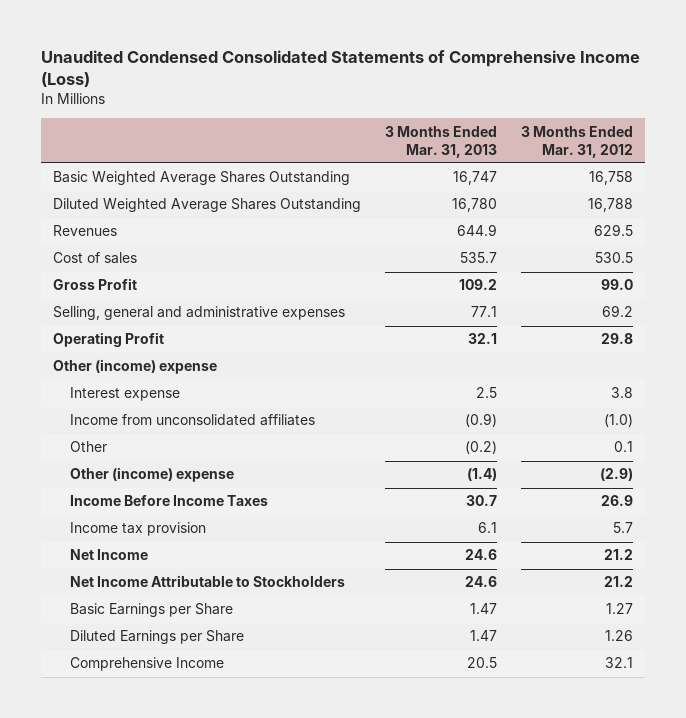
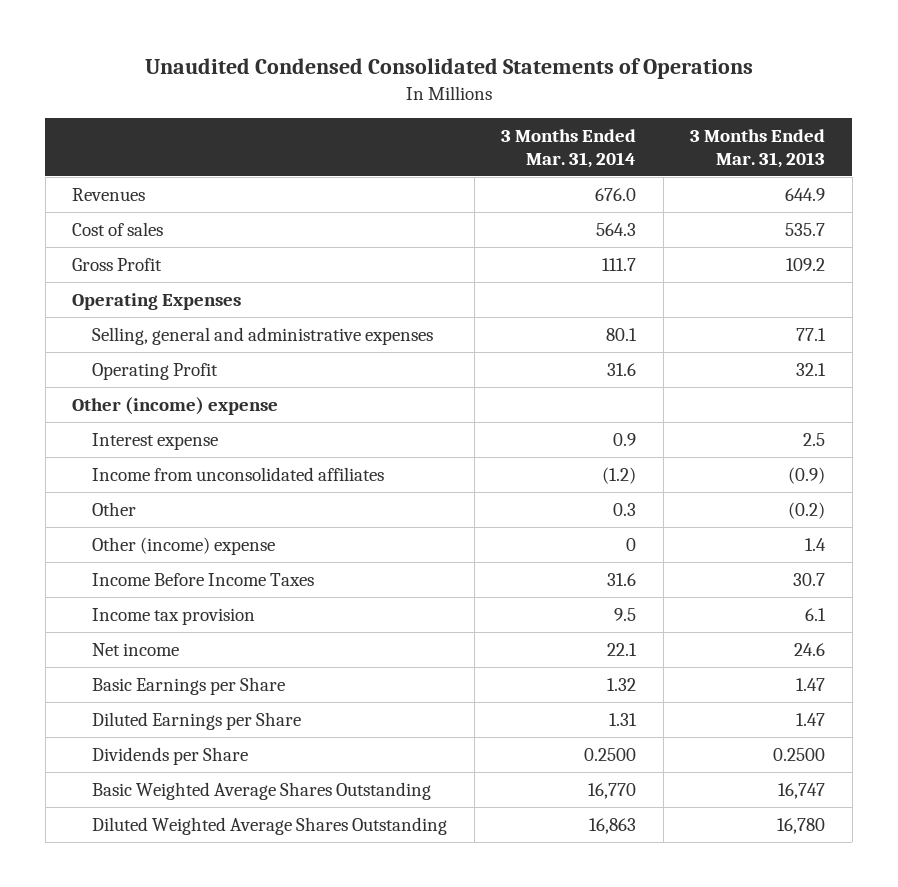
[40,49,640,87] Unaudited Condensed Consolidated Statements of Comprehensive Income (Loss) -> [144,58,753,80] Unaudited Condensed Consolidated Statements of Operations
[521,125,634,158] 3 Months Ended Mar. 31, 2012 -> none
none -> [501,129,637,168] 3 Months Ended Mar. 31, 2014
none -> [72,292,242,310] Operating Expenses
[467,468,498,482] (1.4) -> [805,537,827,551] 1.4
[70,549,149,561] Net Income -> none
[70,575,346,588] Net Income Attributable to Stockholders -> [92,642,180,656] Net income
[70,657,225,672] Comprehensive Income -> none
none -> [92,746,249,765] Dividends per Share
[53,171,351,186] Basic Weighted Average Shares Outstanding -> [92,781,432,800] Basic Weighted Average Shares Outstanding
[53,198,362,213] Diluted Weighted Average Shares Outstanding -> [92,816,448,835] Diluted Weighted Average Shares Outstanding

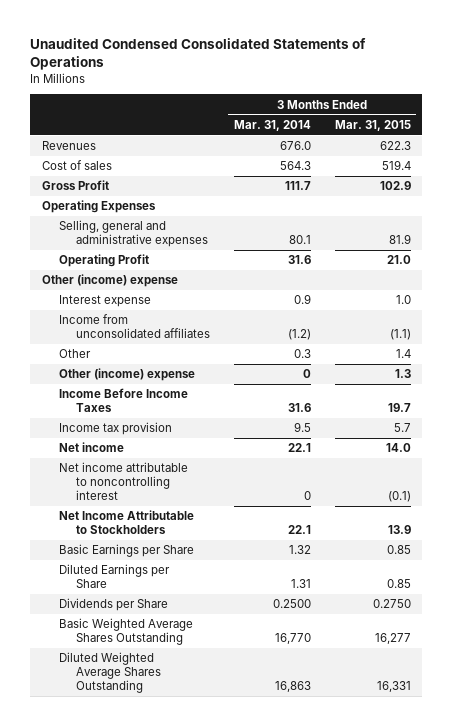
[690,129,826,168] 3 Months Ended Mar. 31, 2013 -> none
none -> [334,120,411,132] Mar. 31, 2015
none -> [59,462,189,501] Net income attributable to noncontrolling interest
none -> [59,510,195,535] Net Income Attributable to Stockholders

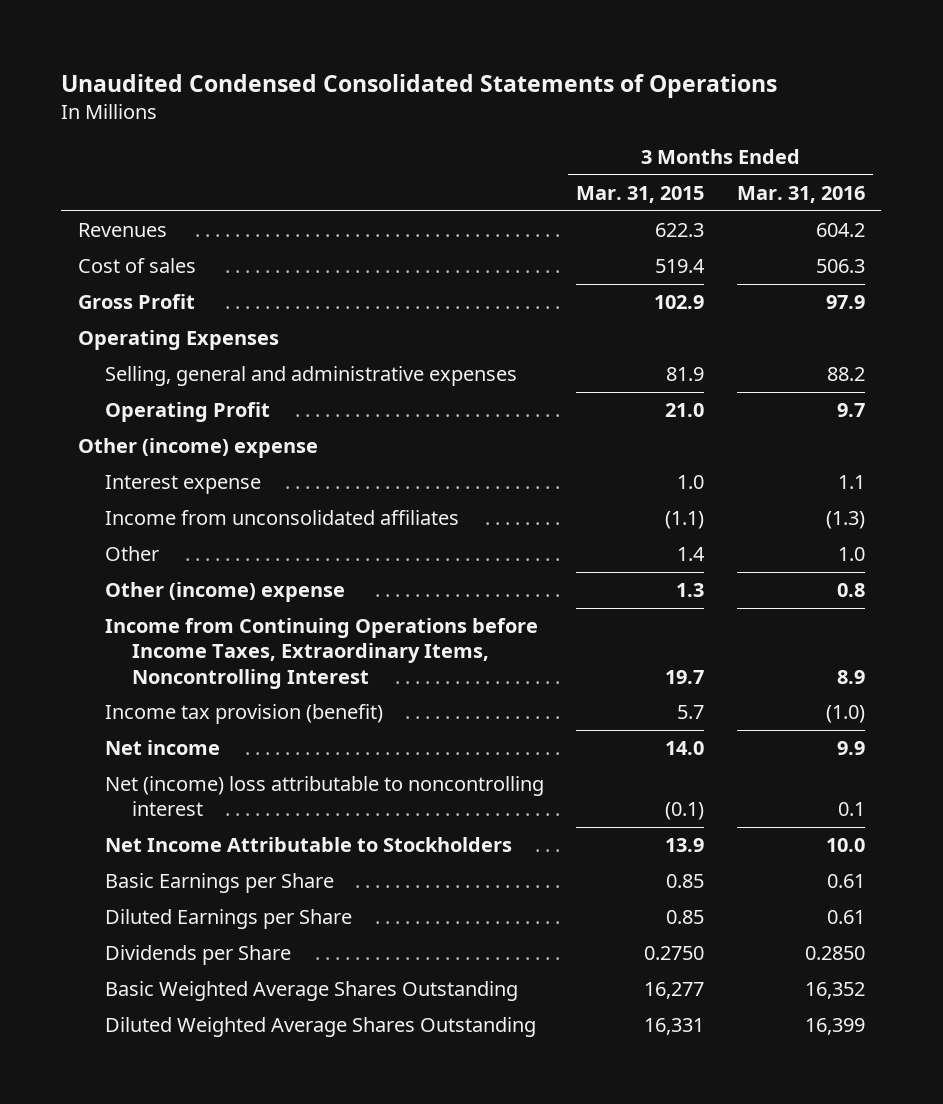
[233,120,311,132] Mar. 31, 2014 -> none
none -> [736,186,865,204] Mar. 31, 2016
[59,388,189,413] Income Before Income Taxes -> [104,618,538,689] Income from Continuing Operations before Income Taxes, Extraordinary Items, Noncontrolling Interest
[59,422,173,436] Income tax provision -> [104,704,383,725] Income tax provision (benefit)
[59,462,189,501] Net income attributable to noncontrolling interest -> [104,776,544,817] Net (income) loss attributable to noncontrolling interest

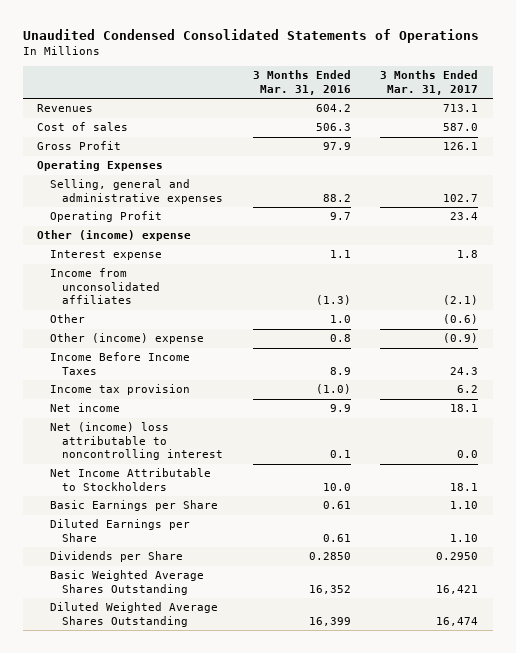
[576,186,705,204] Mar. 31, 2015 -> none
none -> [380,70,479,95] 3 Months Ended Mar. 31, 2017
[104,618,538,689] Income from Continuing Operations before Income Taxes, Extraordinary Items, Noncontrolling Interest -> [49,352,190,375] Income Before Income Taxes
[104,704,383,725] Income tax provision (benefit) -> [49,384,190,396] Income tax provision

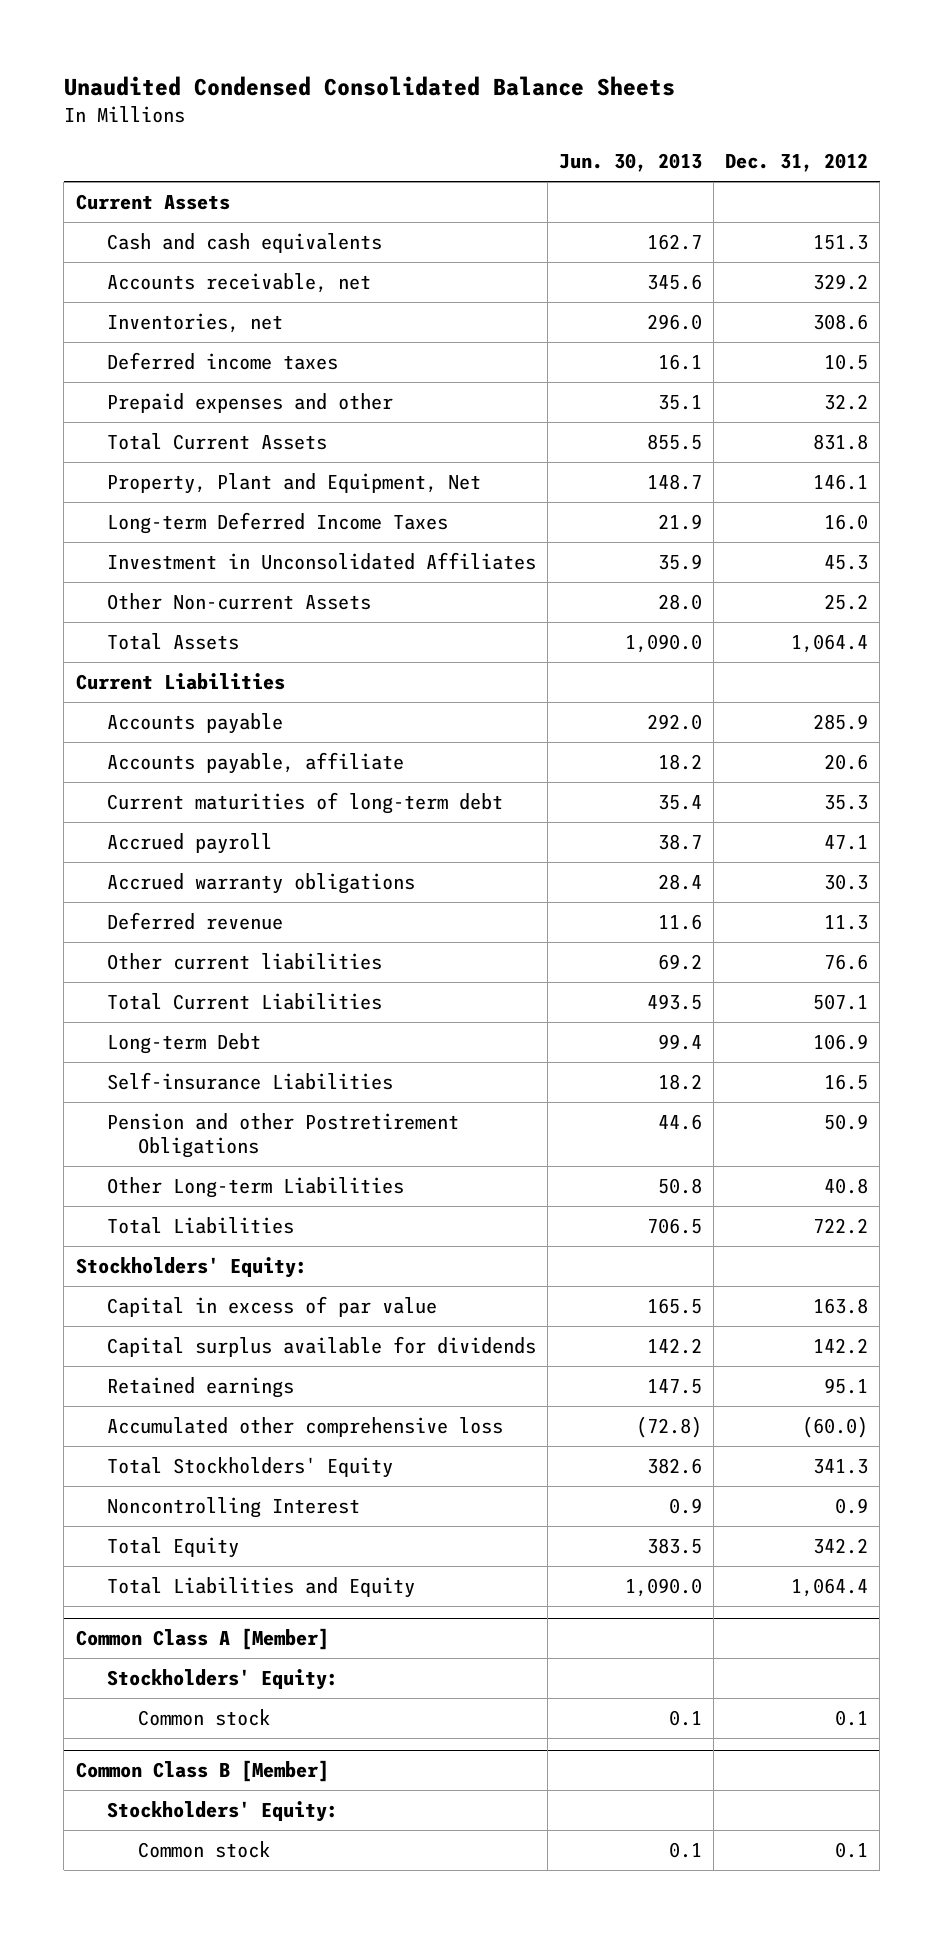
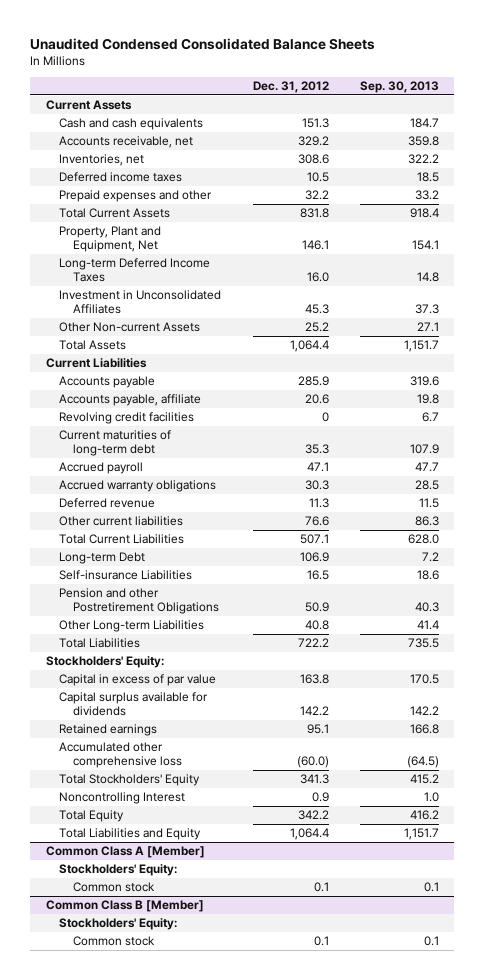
[558,153,702,173] Jun. 30, 2013 -> none
none -> [359,80,439,93] Sep. 30, 2013
none -> [59,412,195,425] Revolving credit facilities

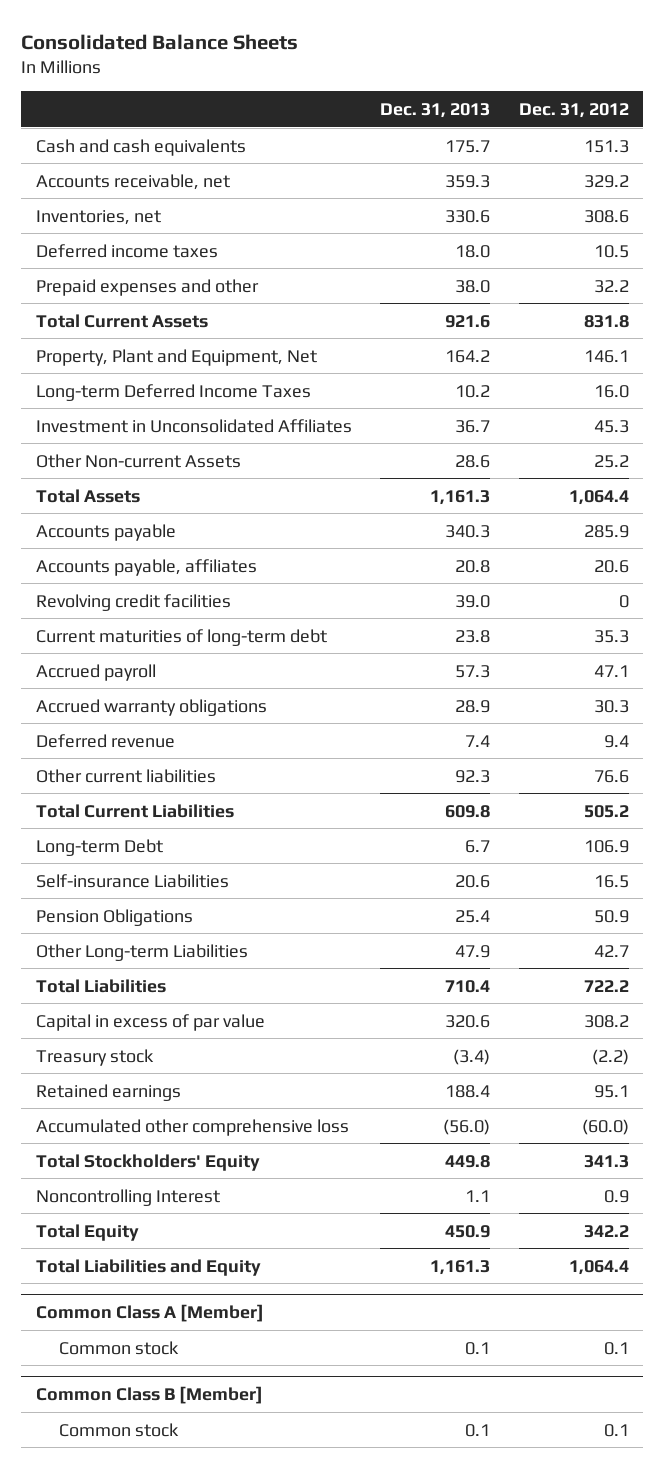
[29,37,375,50] Unaudited Condensed Consolidated Balance Sheets -> [21,34,299,51] Consolidated Balance Sheets
[359,80,439,93] Sep. 30, 2013 -> none
none -> [380,102,491,118] Dec. 31, 2013
[45,100,132,111] Current Assets -> none
[45,358,147,369] Current Liabilities -> none
[59,394,202,407] Accounts payable, affiliate -> [35,558,257,576] Accounts payable, affiliates
[308,498,329,509] 11.3 -> [603,734,629,748] 9.4
[299,534,329,545] 507.1 -> [583,804,629,818] 505.2
[59,588,220,614] Pension and other Postretirement Obligations -> [35,908,193,926] Pension Obligations
[304,620,329,631] 40.8 -> [593,944,629,957] 42.7
[45,656,164,669] Stockholders' Equity: -> none
[59,692,209,716] Capital surplus available for dividends -> none
[299,674,329,685] 163.8 -> [583,1014,629,1028] 308.2
none -> [35,1048,154,1066] Treasury stock
[59,864,178,877] Stockholders' Equity: -> none
[59,918,178,931] Stockholders' Equity: -> none

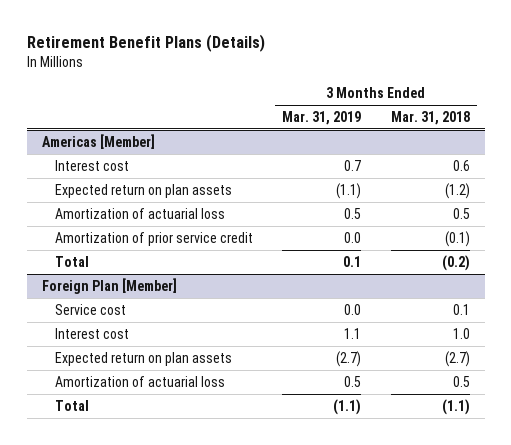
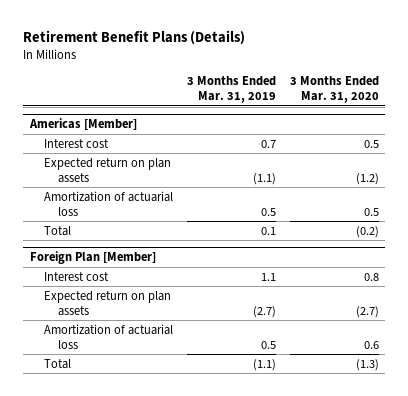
[390,110,470,125] Mar. 31, 2018 -> none
none -> [289,76,379,104] 3 Months Ended Mar. 31, 2020
[54,231,253,246] Amortization of prior service credit -> none
[54,303,126,315] Service cost -> none

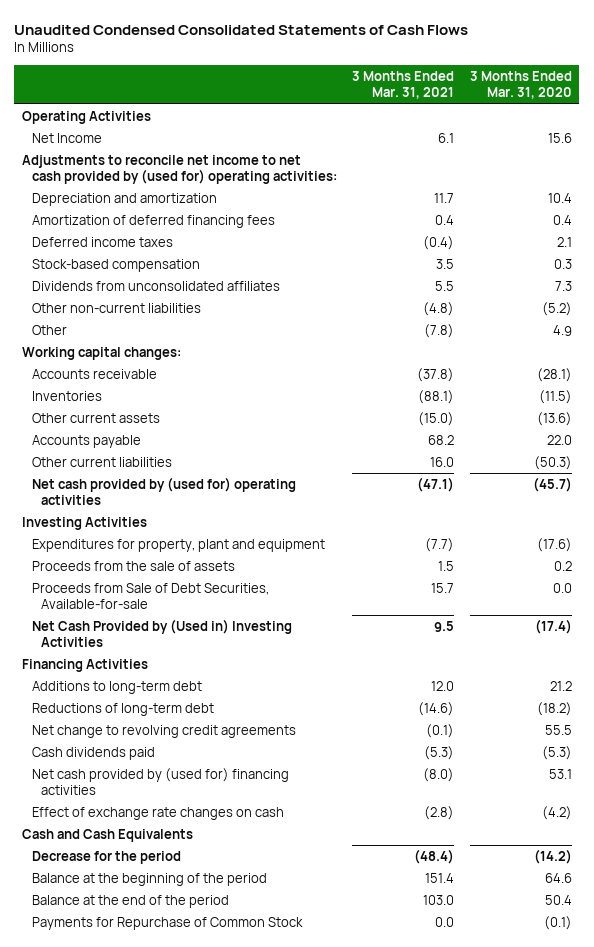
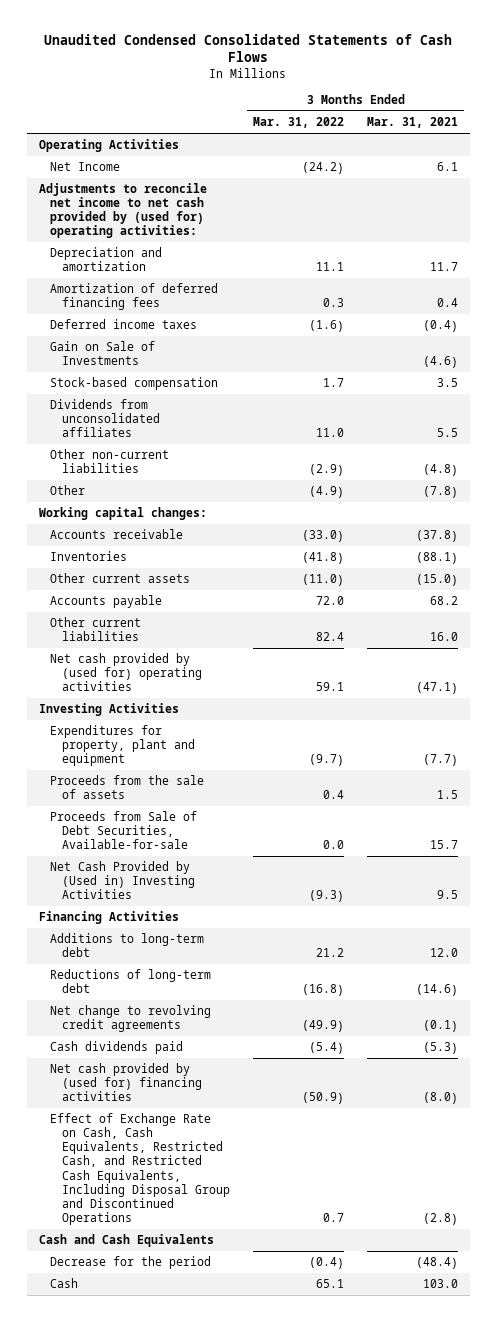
[469,71,572,100] 3 Months Ended Mar. 31, 2020 -> none
none -> [253,117,345,129] Mar. 31, 2022
none -> [50,341,156,366] Gain on Sale of Investments
[31,806,284,820] Effect of exchange rate changes on cash -> none
none -> [50,1113,231,1225] Effect of Exchange Rate on Cash, Cash Equivalents, Restricted Cash, and Restricted Cash Equivalents, Including Disposal Group and Discontinued Operations
[31,872,267,886] Balance at the beginning of the period -> none
[31,894,229,908] Balance at the end of the period -> none
[31,916,303,930] Payments for Repurchase of Common Stock -> none
none -> [50,1278,79,1289] Cash

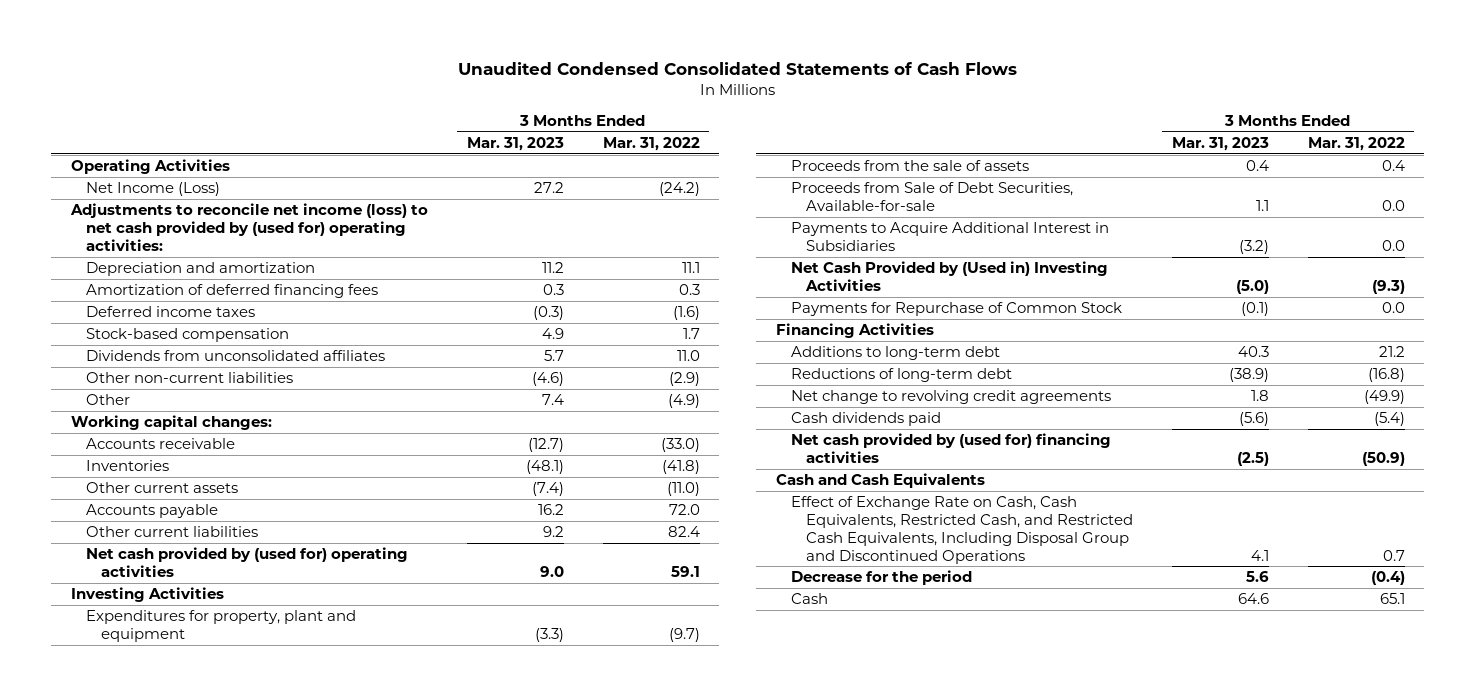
[367,117,459,129] Mar. 31, 2021 -> none
none -> [466,137,564,152] Mar. 31, 2023
[50,162,121,172] Net Income -> [85,182,220,197] Net Income (Loss)
[38,183,207,239] Adjustments to reconcile net income to net cash provided by (used for) operating activities: -> [69,203,428,251] Adjustments to reconcile net income (loss) to net cash provided by (used for) operating activities:
[50,341,156,366] Gain on Sale of Investments -> none
none -> [790,222,1109,252] Payments to Acquire Additional Interest in Subsidiaries
none -> [790,302,1122,317] Payments for Repurchase of Common Stock
[50,1113,231,1225] Effect of Exchange Rate on Cash, Cash Equivalents, Restricted Cash, and Restricted Cash Equivalents, Including Disposal Group and Discontinued Operations -> [790,496,1134,564] Effect of Exchange Rate on Cash, Cash Equivalents, Restricted Cash, and Restricted Cash Equivalents, Including Disposal Group and Discontinued Operations

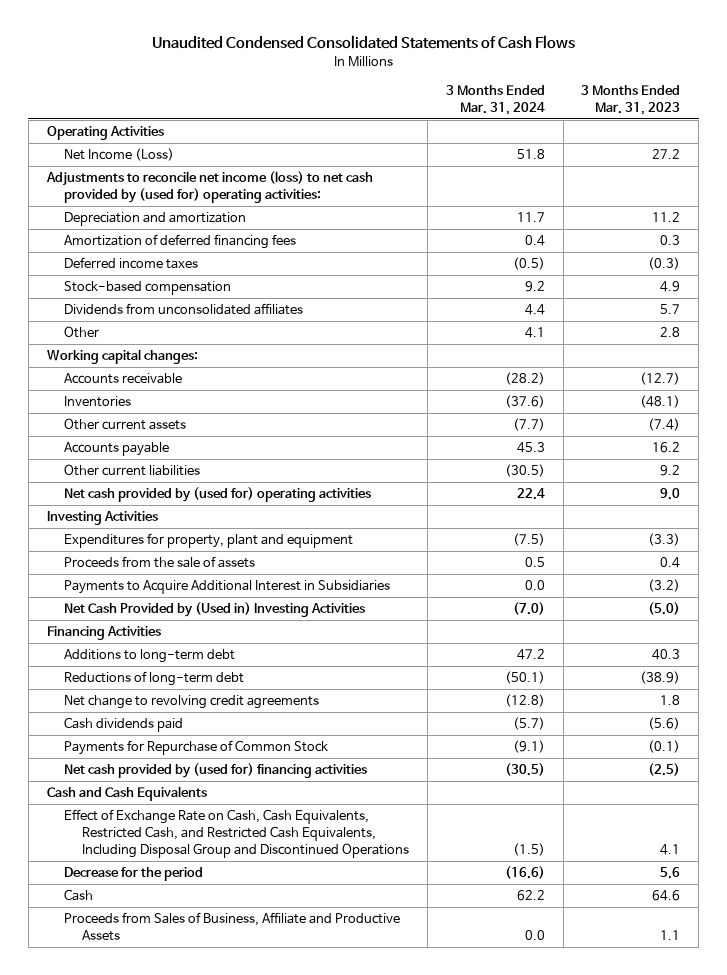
[602,137,700,152] Mar. 31, 2022 -> none
none -> [445,84,545,115] 3 Months Ended Mar. 31, 2024
[85,372,293,384] Other non-current liabilities -> none
[541,394,564,406] 7.4 -> [660,327,681,338] 2.8
[790,182,1073,212] Proceeds from Sale of Debt Securities, Available-for-sale -> none
[790,302,1122,317] Payments for Repurchase of Common Stock -> [64,740,329,756] Payments for Repurchase of Common Stock
none -> [64,912,401,942] Proceeds from Sales of Business, Affiliate and Productive Assets

